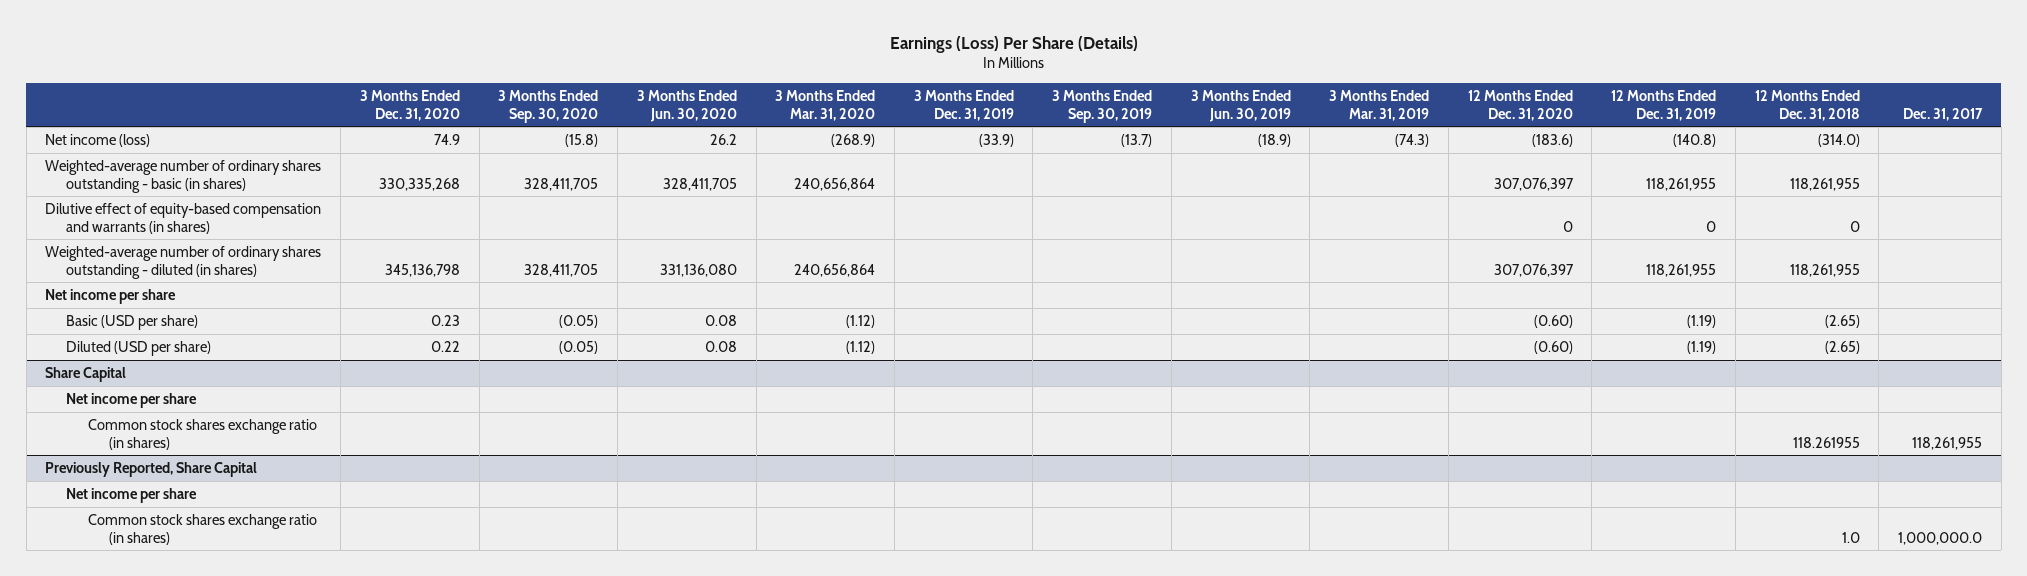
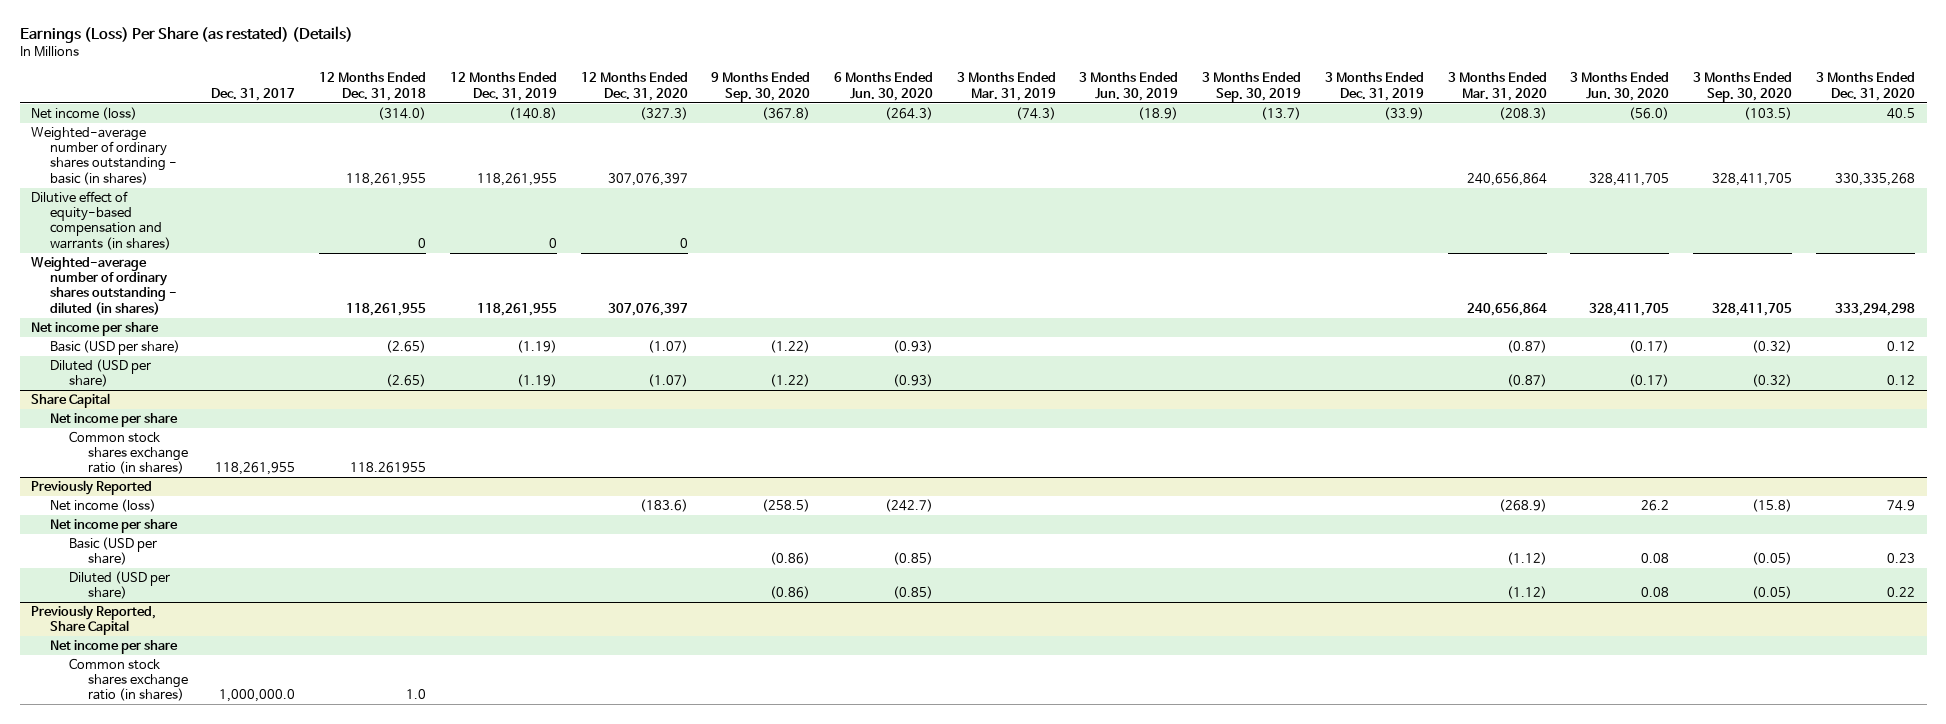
[889,35,1138,53] Earnings (Loss) Per Share (Details) -> [19,26,353,44] Earnings (Loss) Per Share (as restated) (Details)
none -> [711,72,811,102] 9 Months Ended Sep. 30, 2020
none -> [834,72,934,101] 6 Months Ended Jun. 30, 2020
[433,133,460,145] 74.9 -> [1886,107,1915,119] 40.5
[565,133,599,147] (15.8) -> [1744,106,1793,120] (103.5)
[709,133,737,145] 26.2 -> [1629,106,1670,120] (56.0)
[831,133,876,147] (268.9) -> [1498,106,1547,120] (208.3)
[1531,133,1573,147] (183.6) -> [639,106,688,120] (327.3)
[384,263,460,277] 345,136,798 -> [1834,302,1915,316] 333,294,298
[659,263,737,277] 331,136,080 -> [1589,302,1670,316] 328,411,705
[430,314,460,326] 0.23 -> [1886,340,1915,351] 0.12
[559,314,599,328] (0.05) -> [1752,339,1793,353] (0.32)
[704,314,737,326] 0.08 -> [1629,339,1670,353] (0.17)
[846,314,876,328] (1.12) -> [1506,339,1547,353] (0.87)
[1533,314,1573,328] (0.60) -> [647,339,688,353] (1.07)
[430,340,460,352] 0.22 -> [1886,375,1915,386] 0.12
[559,340,599,354] (0.05) -> [1752,374,1793,388] (0.32)
[704,340,737,352] 0.08 -> [1629,374,1670,388] (0.17)
[846,340,876,354] (1.12) -> [1506,374,1547,388] (0.87)
[1533,340,1573,354] (0.60) -> [647,374,688,388] (1.07)
none -> [31,479,153,495] Previously Reported
none -> [50,498,157,512] Net income (loss)
none -> [50,518,179,533] Net income per share
none -> [68,536,157,566] Basic (USD per share)
none -> [68,570,170,600] Diluted (USD per share)

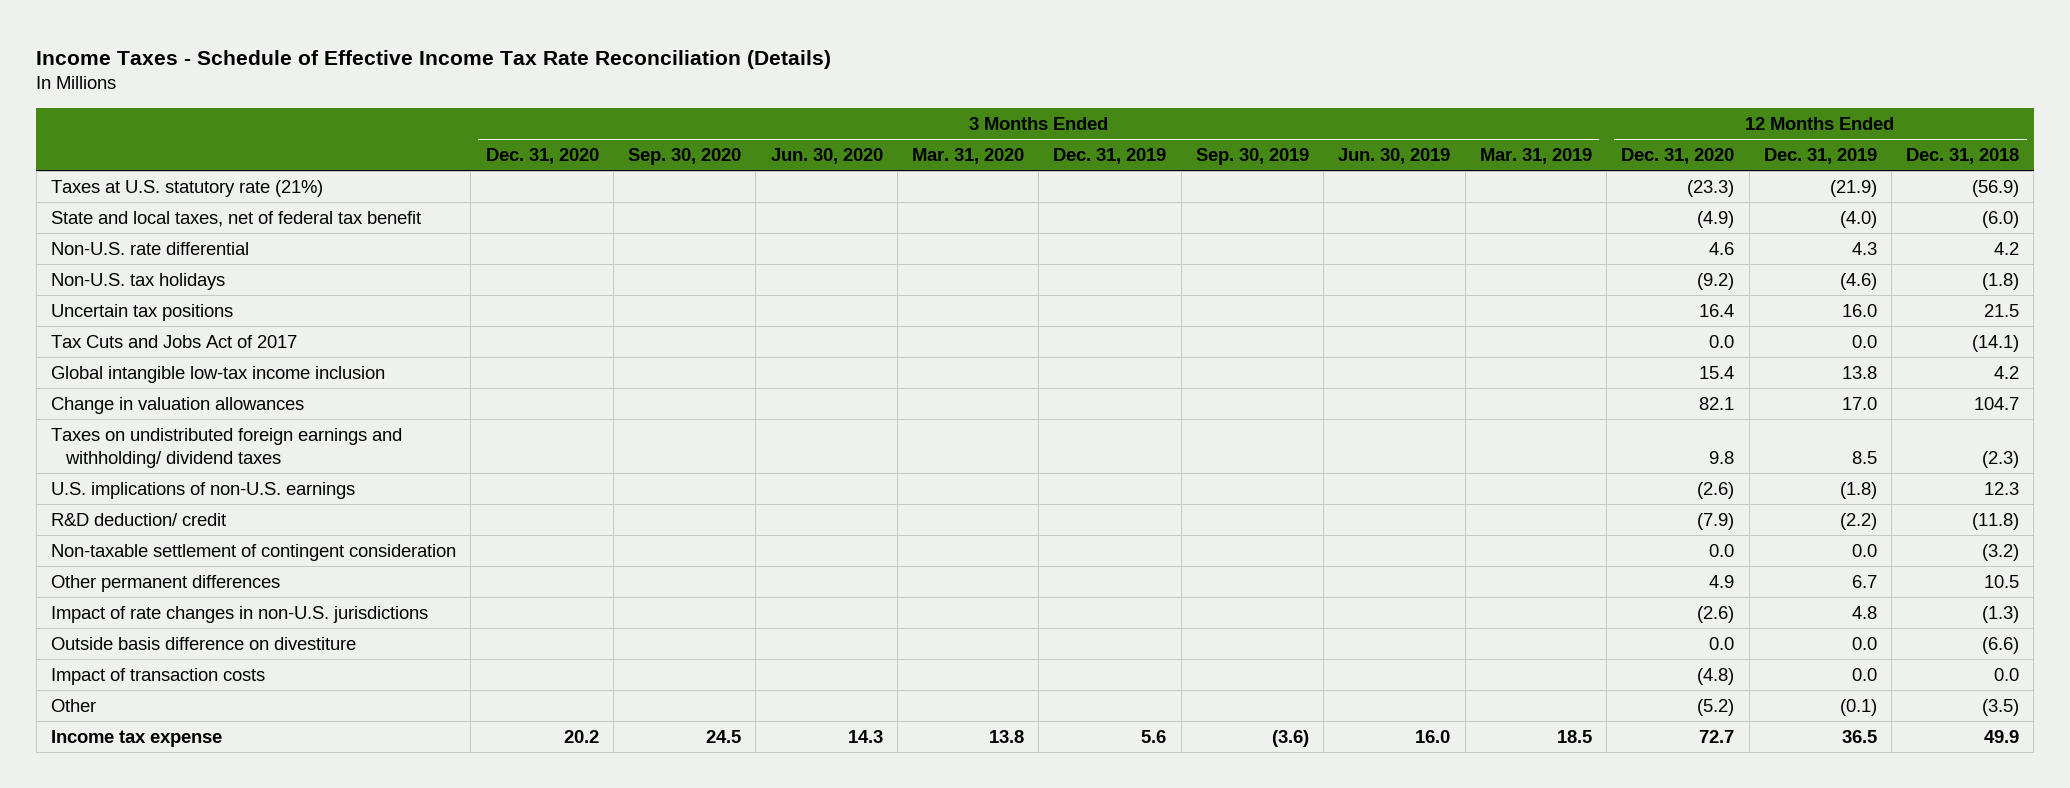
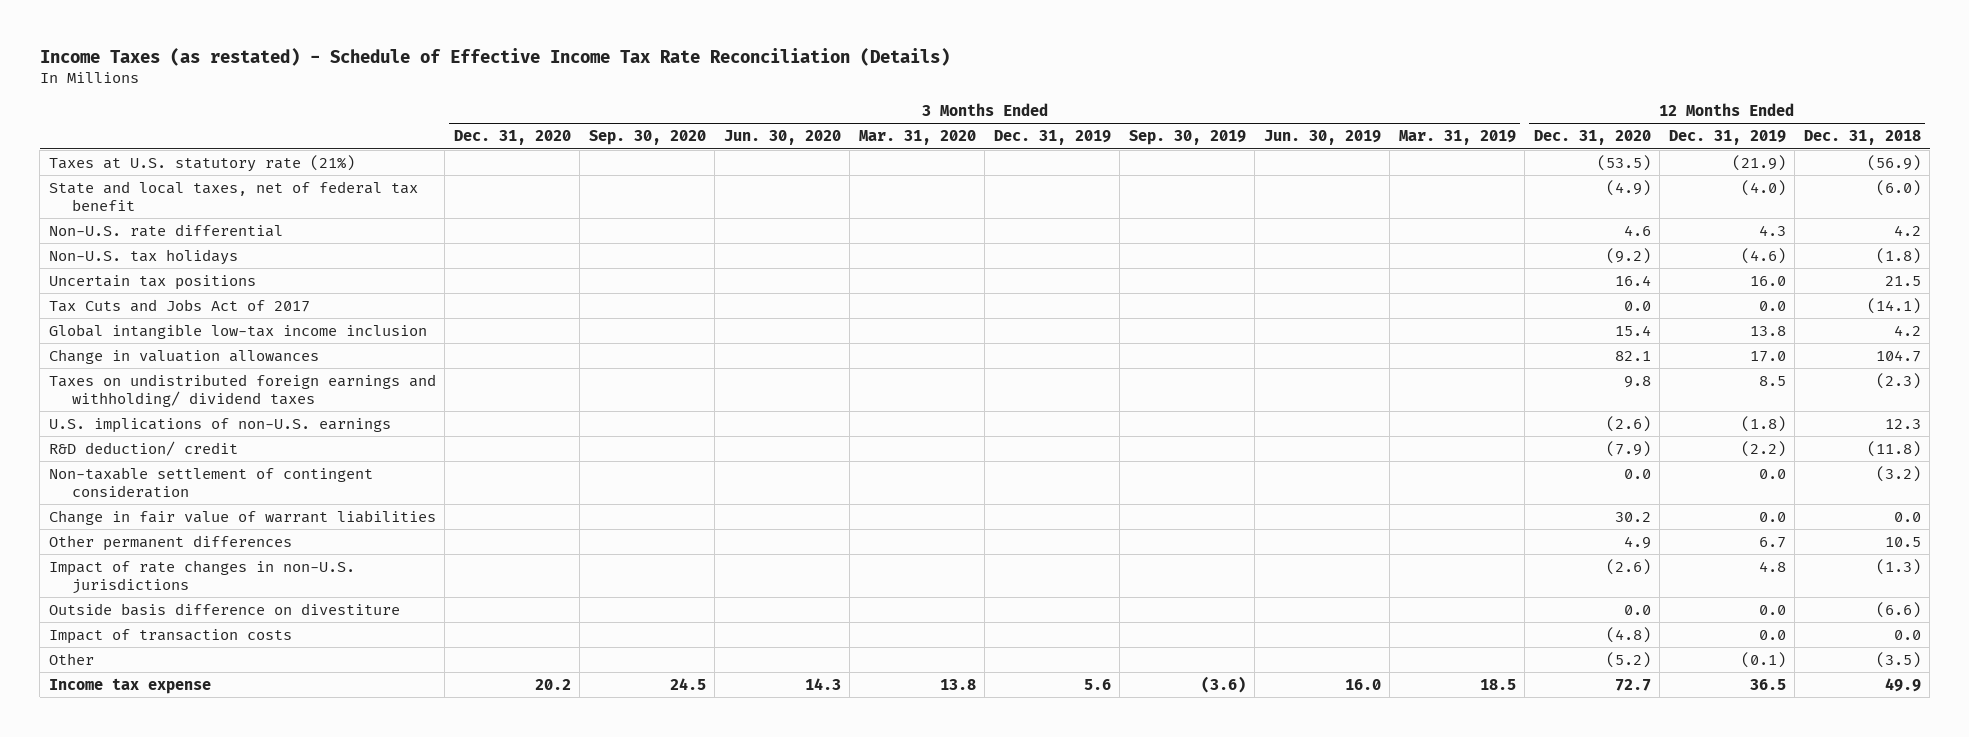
[36,49,832,69] Income Taxes - Schedule of Effective Income Tax Rate Reconciliation (Details) -> [39,47,950,66] Income Taxes (as restated) - Schedule of Effective Income Tax Rate Reconciliation (Details)
[1687,179,1735,197] (23.3) -> [1596,154,1651,171] (53.5)
none -> [48,509,436,525] Change in fair value of warrant liabilities

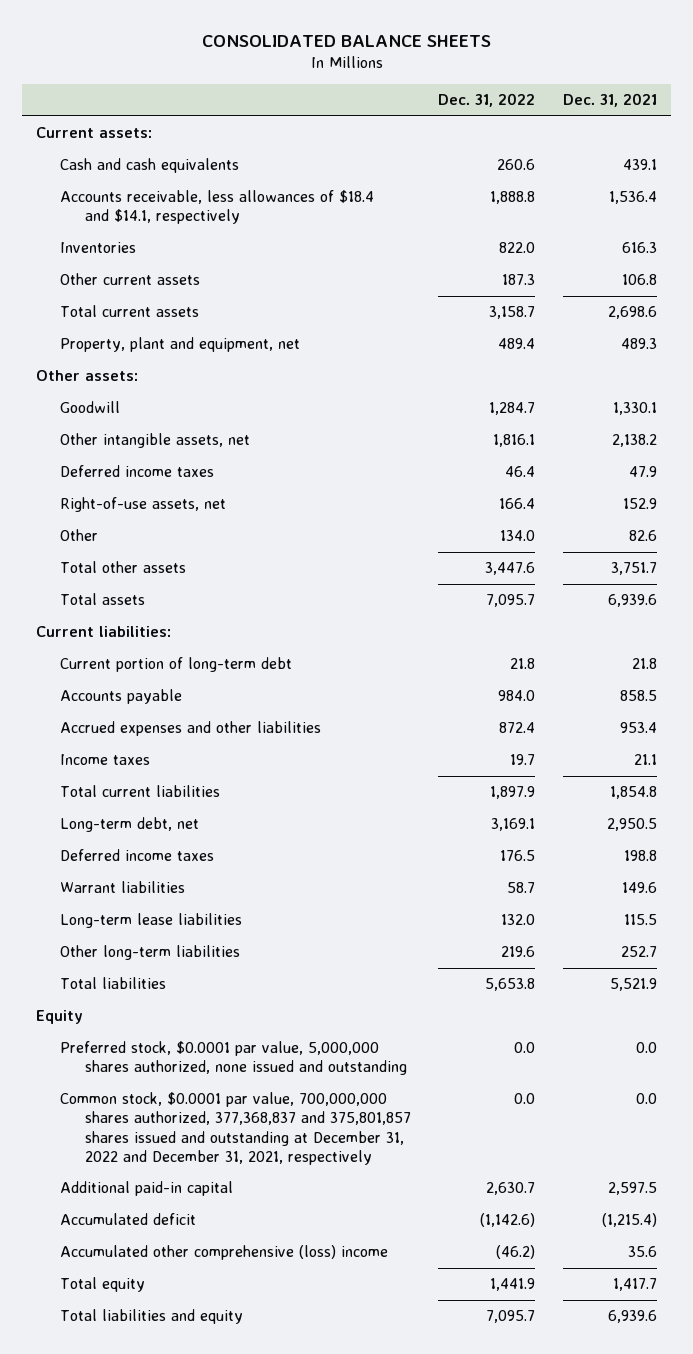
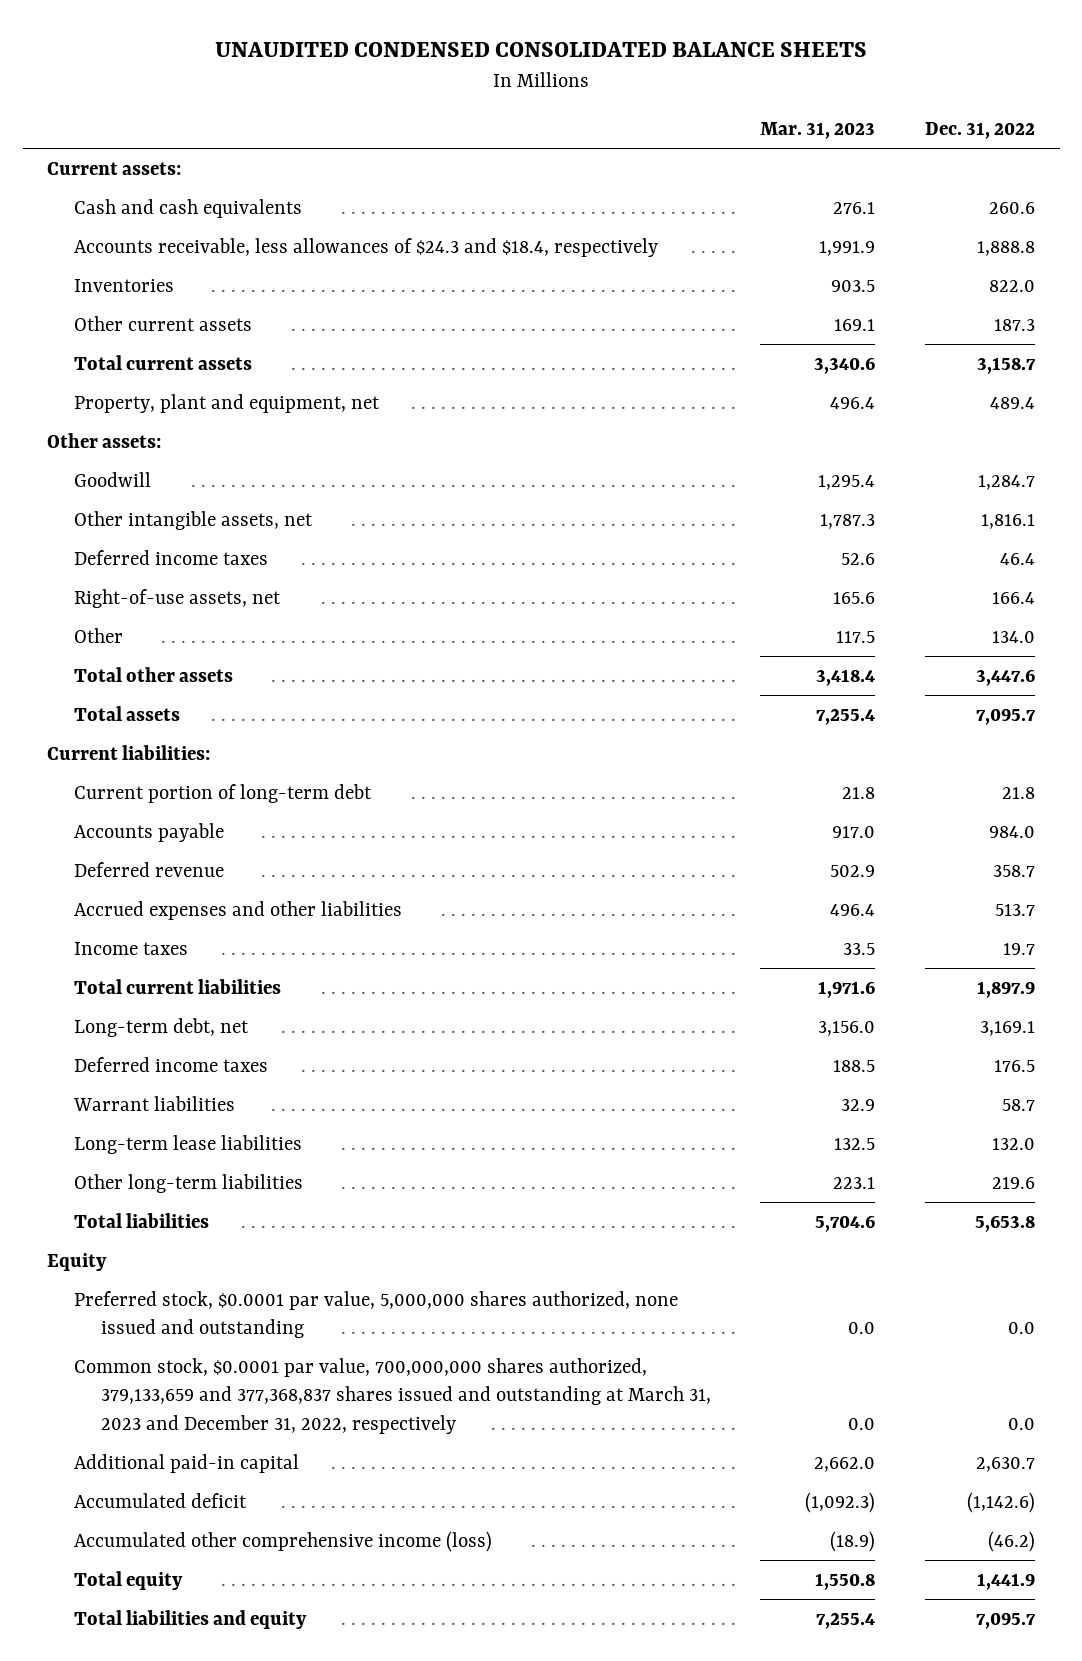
[201,34,491,47] CONSOLIDATED BALANCE SHEETS -> [215,42,868,58] UNAUDITED CONDENSED CONSOLIDATED BALANCE SHEETS
[563,93,658,108] Dec. 31, 2021 -> none
none -> [760,122,876,140] Mar. 31, 2023
[60,190,375,225] Accounts receivable, less allowances of $18.4 and $14.1, respectively -> [74,237,659,257] Accounts receivable, less allowances of $24.3 and $18.4, respectively
none -> [74,861,225,877] Deferred revenue
[499,722,536,734] 872.4 -> [994,903,1035,916] 513.7
[60,1092,411,1165] Common stock, $0.0001 par value, 700,000,000 shares authorized, 377,368,837 and 375,801,857 shares issued and outstanding at December 31, 2022 and December 31, 2021, respectively -> [74,1357,711,1434] Common stock, $0.0001 par value, 700,000,000 shares authorized, 379,133,659 and 377,368,837 shares issued and outstanding at March 31, 2023 and December 31, 2022, respectively
[60,1245,389,1261] Accumulated other comprehensive (loss) income -> [74,1530,493,1552] Accumulated other comprehensive income (loss)

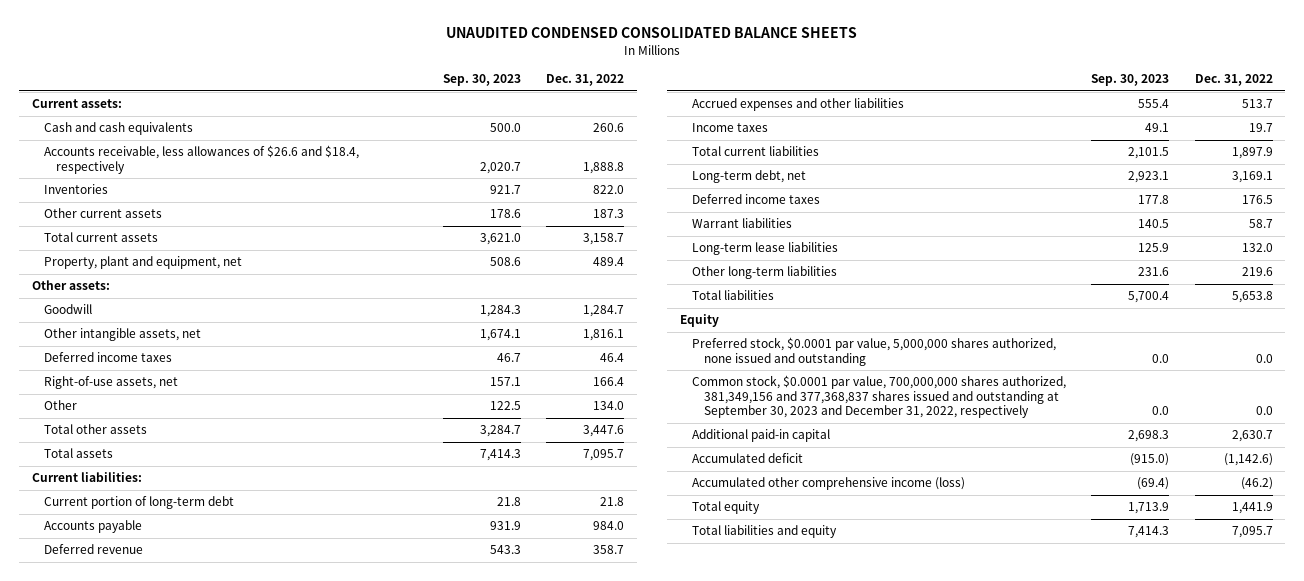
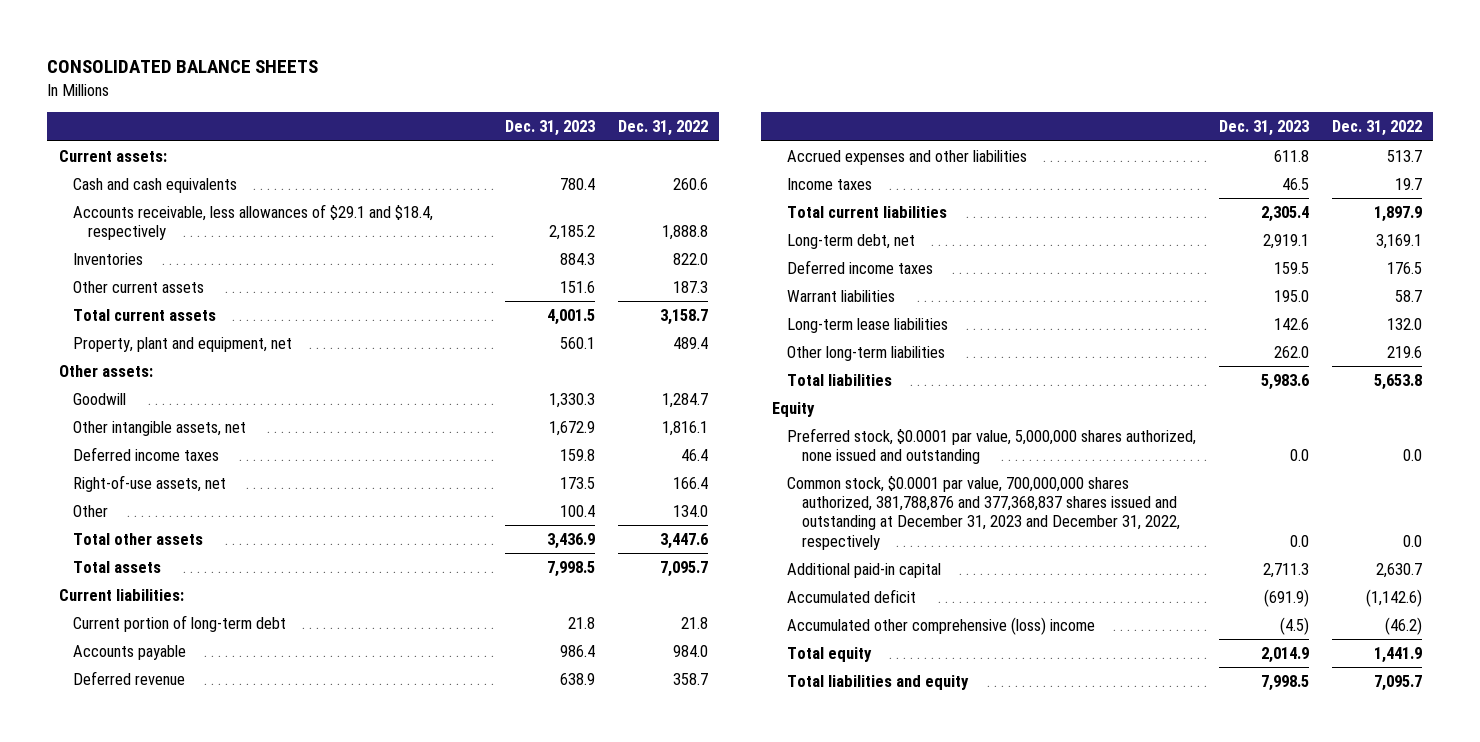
[446,27,858,39] UNAUDITED CONDENSED CONSOLIDATED BALANCE SHEETS -> [47,60,319,74] CONSOLIDATED BALANCE SHEETS
[443,74,522,87] Sep. 30, 2023 -> none
none -> [505,120,596,137] Dec. 31, 2023
[43,145,359,174] Accounts receivable, less allowances of $26.6 and $18.4, respectively -> [73,203,434,241] Accounts receivable, less allowances of $29.1 and $18.4, respectively
[692,375,1067,419] Common stock, $0.0001 par value, 700,000,000 shares authorized, 381,349,156 and 377,368,837 shares issued and outstanding at September 30, 2023 and December 31, 2022, respectively -> [787,475,1180,550] Common stock, $0.0001 par value, 700,000,000 shares authorized, 381,788,876 and 377,368,837 shares issued and outstanding at December 31, 2023 and December 31, 2022, respectively
[692,477,966,491] Accumulated other comprehensive income (loss) -> [787,616,1096,635] Accumulated other comprehensive (loss) income

